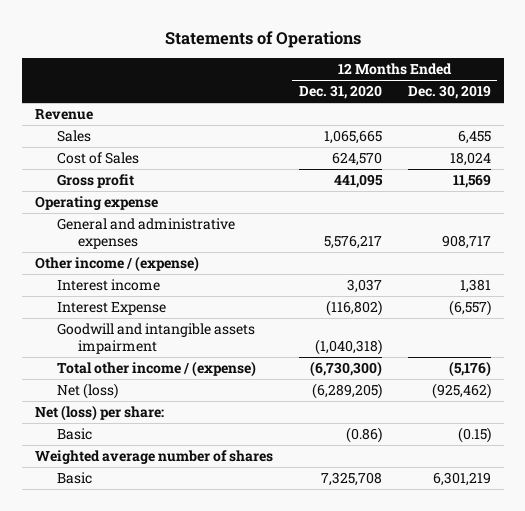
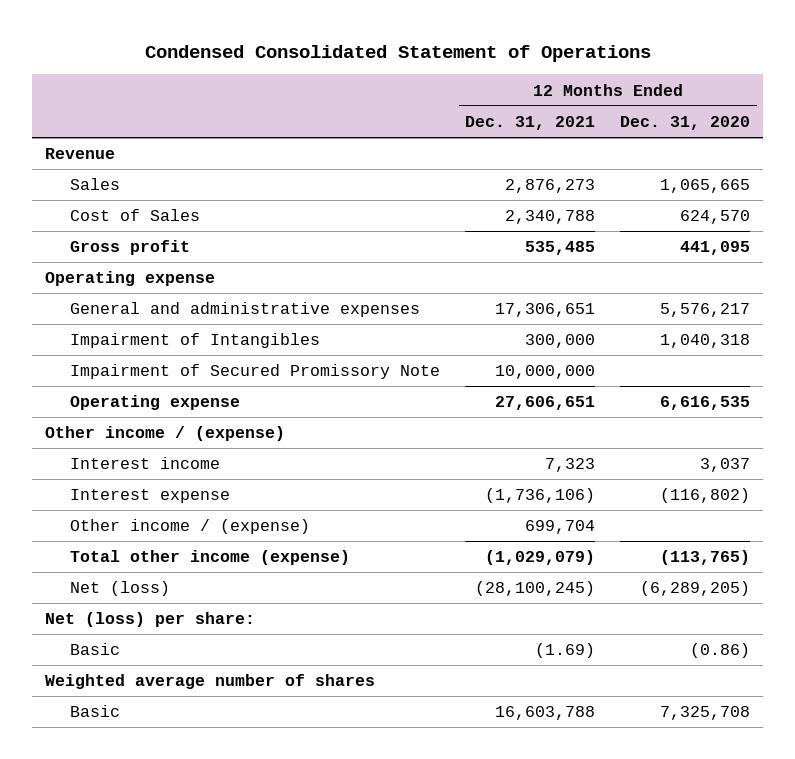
[164,30,361,48] Statements of Operations -> [144,44,651,62] Condensed Consolidated Statement of Operations
[407,85,491,100] Dec. 30, 2019 -> none
none -> [465,115,596,130] Dec. 31, 2021
none -> [69,333,320,349] Impairment of Intangibles
none -> [69,364,440,380] Impairment of Secured Promissory Note
none -> [69,395,240,411] Operating expense
[56,323,255,355] Goodwill and intangible assets impairment -> none
[56,302,166,316] Interest Expense -> [69,489,230,504] Interest expense
none -> [69,519,310,535] Other income / (expense)
[56,361,256,378] Total other income / (expense) -> [69,550,350,566] Total other income (expense)
[309,361,382,378] (6,730,300) -> [660,550,751,566] (113,765)

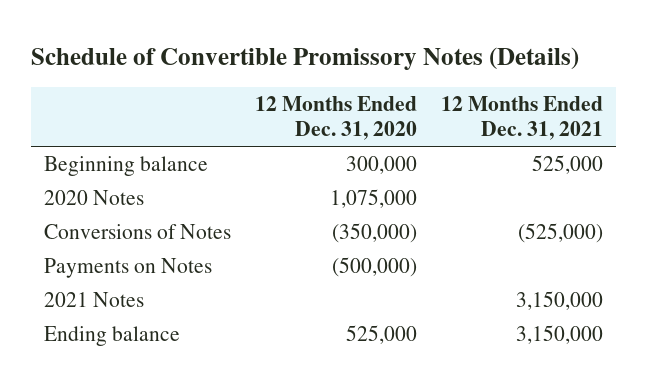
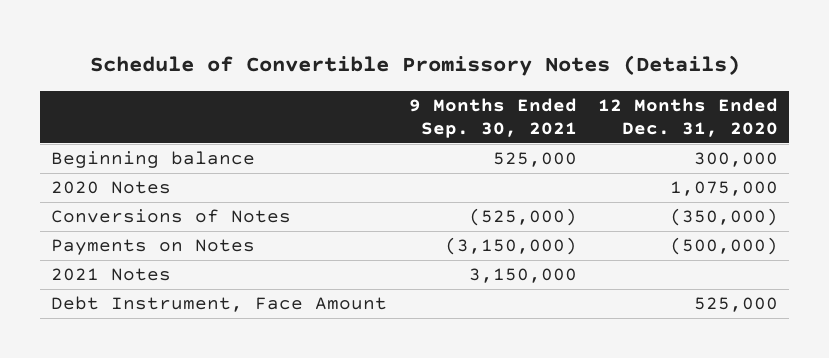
[441,95,604,141] 12 Months Ended Dec. 31, 2021 -> none
none -> [408,97,577,139] 9 Months Ended Sep. 30, 2021
[43,326,180,347] Ending balance -> [51,296,388,313] Debt Instrument, Face Amount

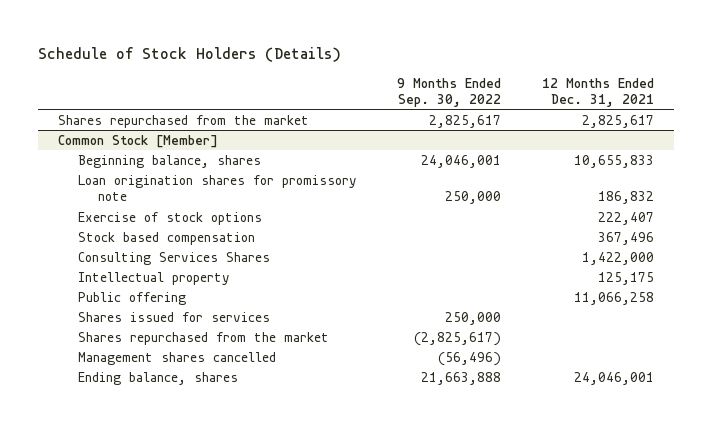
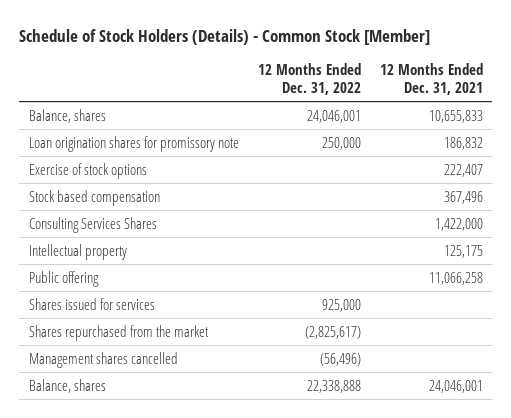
[37,47,341,63] Schedule of Stock Holders (Details) -> [19,28,431,45] Schedule of Stock Holders (Details) - Common Stock [Member]
[397,77,502,107] 9 Months Ended Sep. 30, 2022 -> none
none -> [257,62,361,95] 12 Months Ended Dec. 31, 2022
[58,114,310,128] Shares repurchased from the market -> none
[58,134,219,148] Common Stock [Member] -> none
[78,154,262,168] Beginning balance, shares -> [28,108,106,123] Balance, shares
[78,371,239,385] Ending balance, shares -> [28,378,106,393] Balance, shares

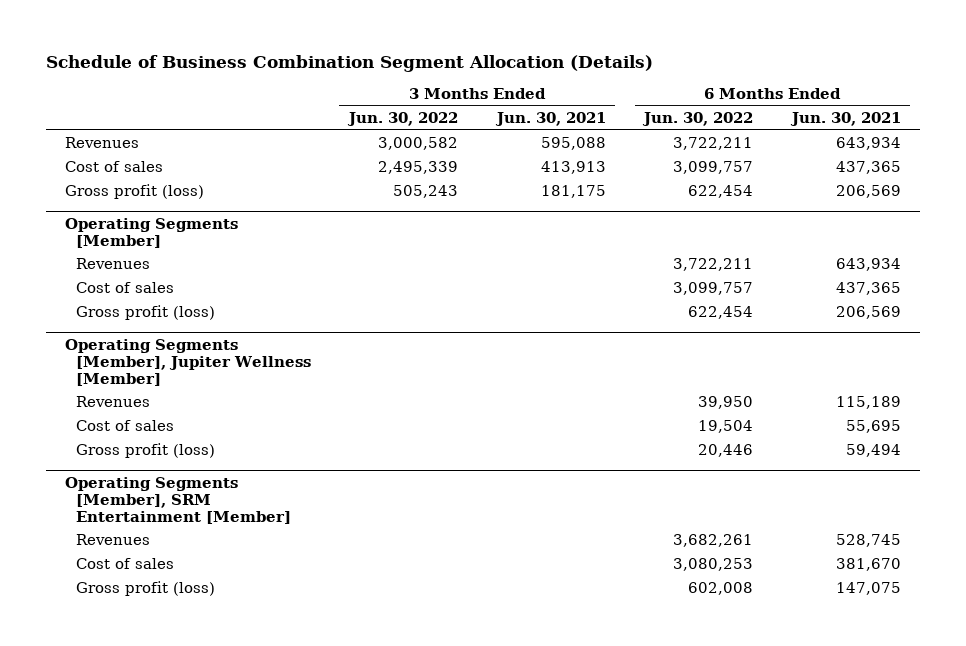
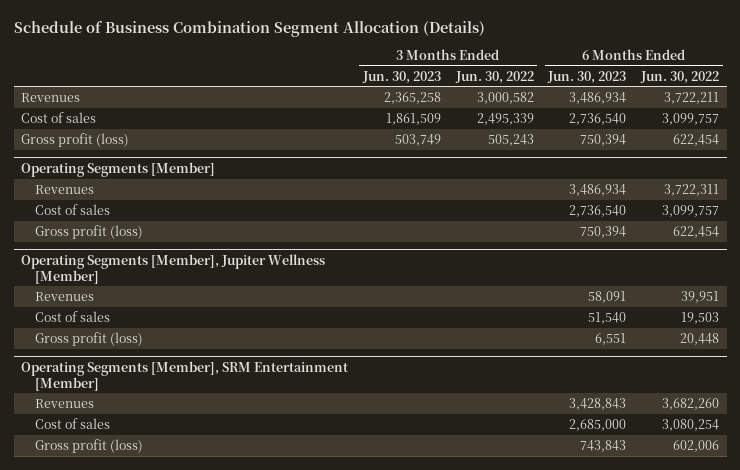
[494,111,606,126] Jun. 30, 2021 -> none
[789,111,901,126] Jun. 30, 2021 -> none
none -> [361,70,441,84] Jun. 30, 2023
none -> [547,70,627,84] Jun. 30, 2023
[673,258,754,272] 3,722,211 -> [664,183,720,196] 3,722,311
[698,396,754,410] 39,950 -> [681,290,720,303] 39,951
[698,420,754,434] 19,504 -> [681,311,720,324] 19,503
[698,444,754,458] 20,446 -> [680,332,720,345] 20,448
[673,534,754,548] 3,682,261 -> [662,397,720,410] 3,682,260
[673,558,754,572] 3,080,253 -> [662,418,720,431] 3,080,254
[688,582,754,596] 602,008 -> [673,439,720,452] 602,006

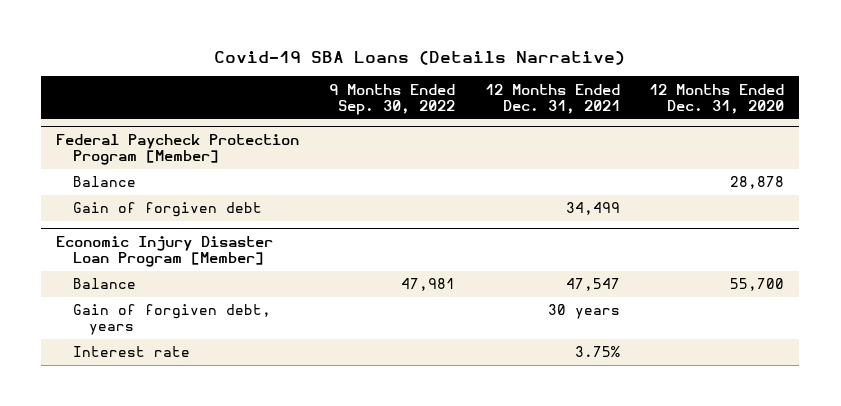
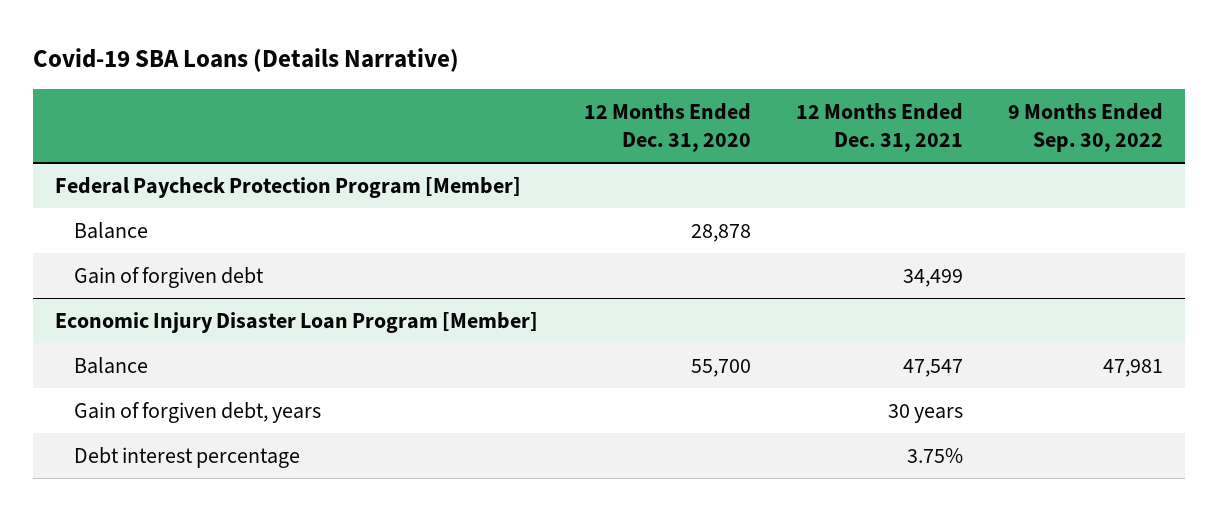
[72,346,190,358] Interest rate -> [74,446,301,468] Debt interest percentage

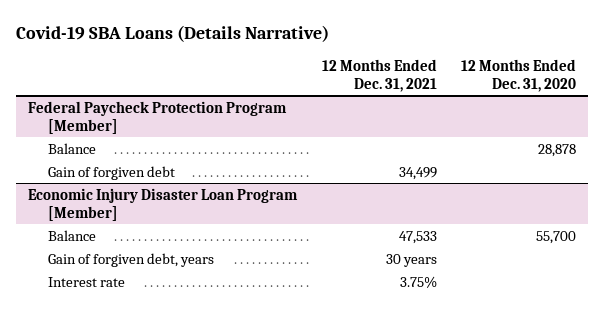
[1007,102,1163,152] 9 Months Ended Sep. 30, 2022 -> none
[902,358,963,377] 47,547 -> [398,230,437,244] 47,533
[74,446,301,468] Debt interest percentage -> [47,276,125,287] Interest rate

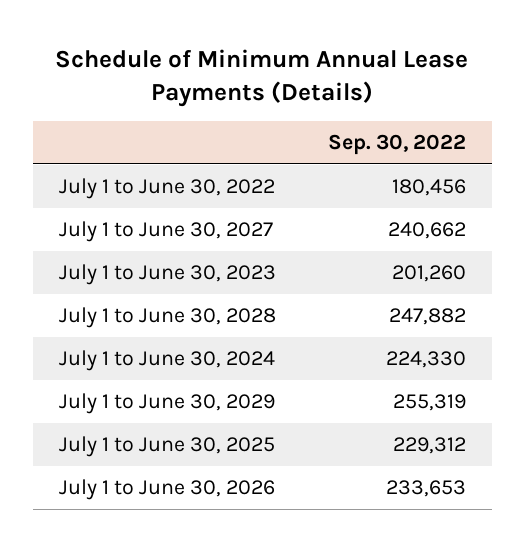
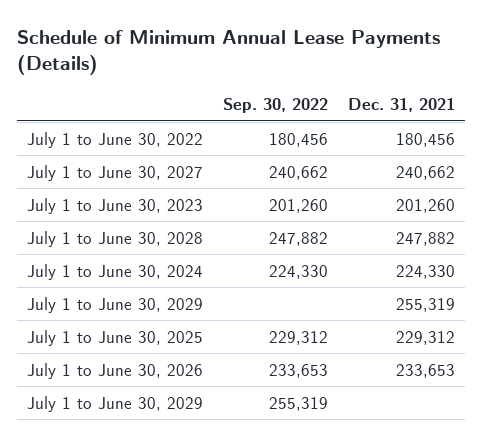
none -> [348,97,456,112] Dec. 31, 2021
none -> [27,296,204,313] July 1 to June 30, 2029
[59,393,276,415] July 1 to June 30, 2029 -> [27,395,204,412] July 1 to June 30, 2029

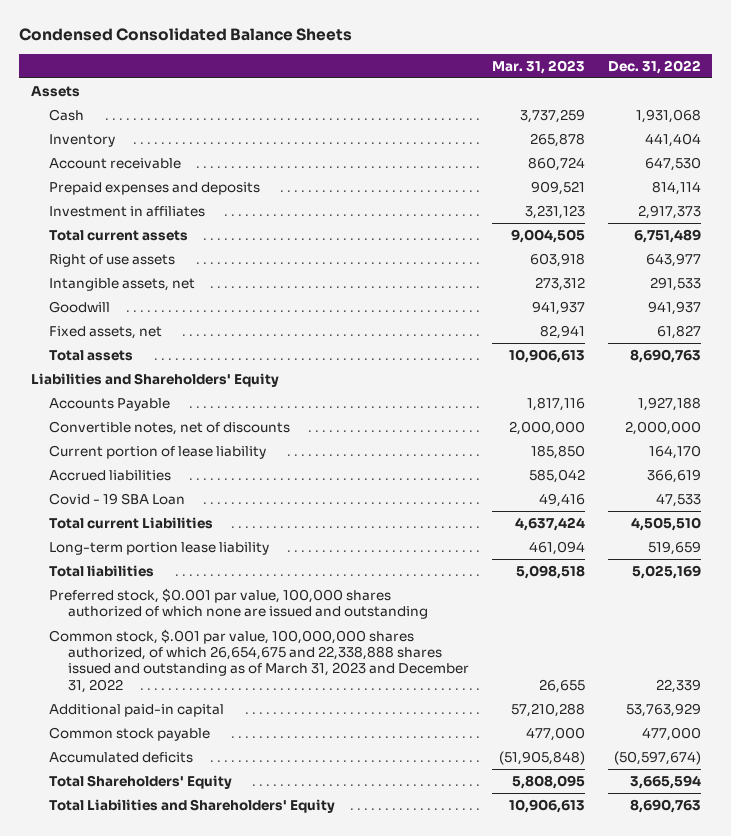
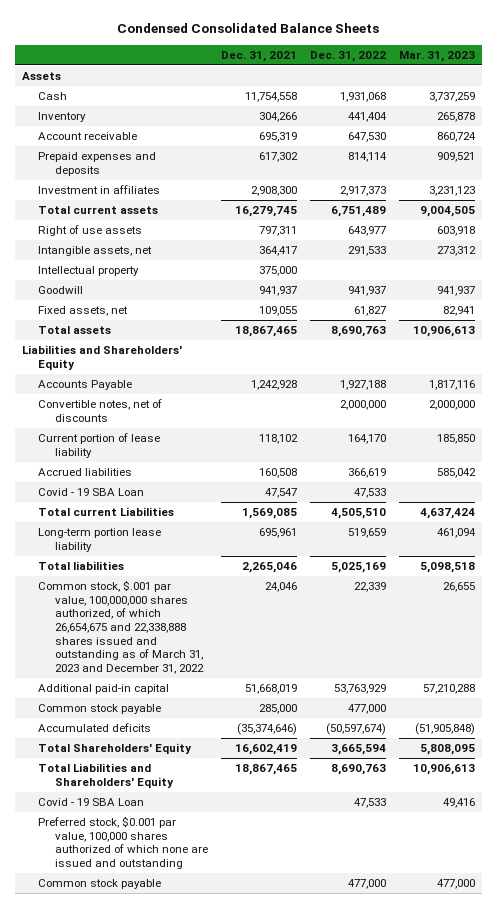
none -> [221,50,298,62] Dec. 31, 2021
none -> [38,266,140,277] Intellectual property
none -> [38,488,145,497] Covid - 19 SBA Loan
none -> [38,704,162,715] Common stock payable
[49,493,186,506] Covid - 19 SBA Loan -> [38,798,145,807] Covid - 19 SBA Loan
[49,588,429,620] Preferred stock, $0.001 par value, 100,000 shares authorized of which none are issued and outstanding -> [38,816,209,870] Preferred stock, $0.001 par value, 100,000 shares authorized of which none are issued and outstanding
[49,727,211,742] Common stock payable -> [38,879,162,890] Common stock payable

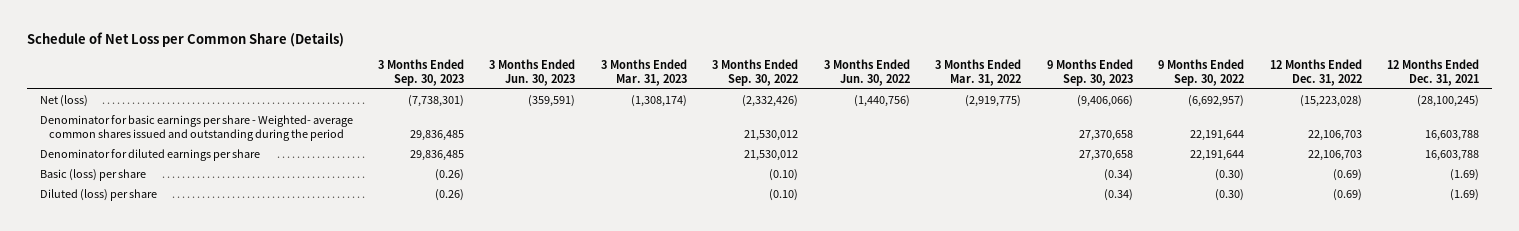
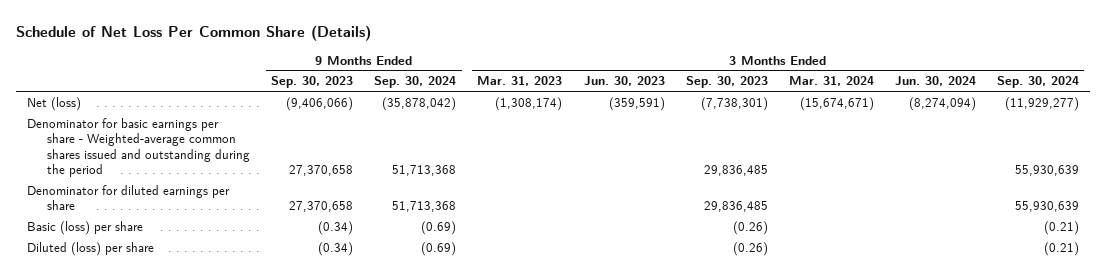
[26,32,344,48] Schedule of Net Loss per Common Share (Details) -> [16,24,372,41] Schedule of Net Loss Per Common Share (Details)
[712,59,799,86] 3 Months Ended Sep. 30, 2022 -> none
[823,59,910,86] 3 Months Ended Jun. 30, 2022 -> none
[935,59,1022,86] 3 Months Ended Mar. 31, 2022 -> none
[1158,59,1245,86] 9 Months Ended Sep. 30, 2022 -> none
[1269,59,1362,86] 12 Months Ended Dec. 31, 2022 -> none
[1387,59,1480,86] 12 Months Ended Dec. 31, 2021 -> none
none -> [374,76,457,89] Sep. 30, 2024
none -> [788,76,874,87] Mar. 31, 2024
none -> [895,76,977,87] Jun. 30, 2024
none -> [997,76,1080,89] Sep. 30, 2024
[39,115,353,141] Denominator for basic earnings per share - Weighted- average common shares issued and outstanding during the period -> [26,117,250,178] Denominator for basic earnings per share - Weighted-average common shares issued and outstanding during the period

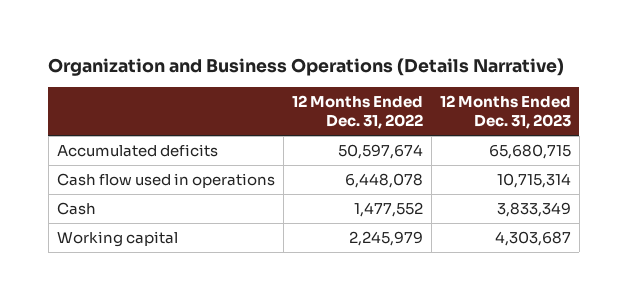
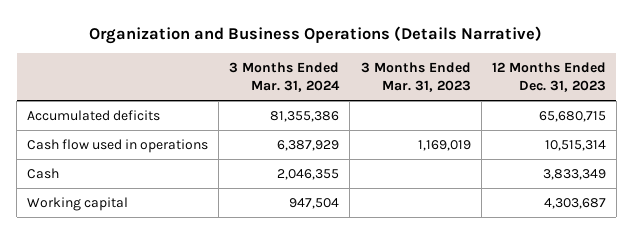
[291,95,423,129] 12 Months Ended Dec. 31, 2022 -> none
none -> [229,61,341,92] 3 Months Ended Mar. 31, 2024
none -> [360,61,471,92] 3 Months Ended Mar. 31, 2023
[496,173,571,189] 10,715,314 -> [544,140,606,152] 10,515,314

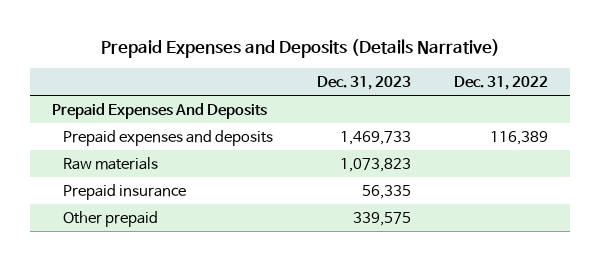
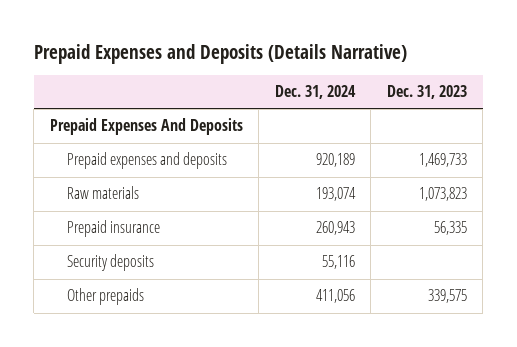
[454,75,549,90] Dec. 31, 2022 -> none
none -> [274,85,356,100] Dec. 31, 2024
none -> [66,254,154,272] Security deposits
[62,211,158,228] Other prepaid -> [66,288,144,306] Other prepaids

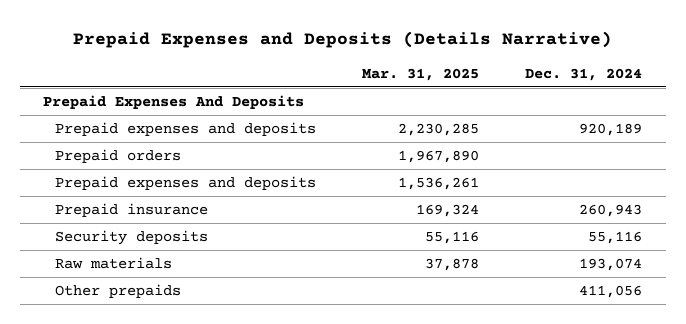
[386,85,467,100] Dec. 31, 2023 -> none
none -> [362,67,480,81] Mar. 31, 2025
none -> [54,148,181,163] Prepaid orders
none -> [54,175,316,190] Prepaid expenses and deposits
[66,186,139,200] Raw materials -> [54,256,172,269] Raw materials

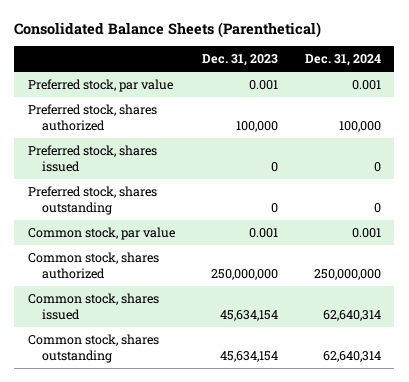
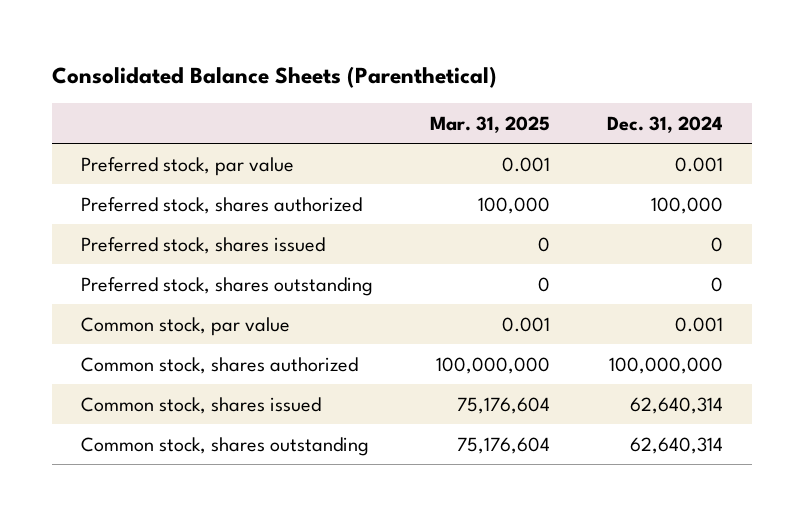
[201,54,278,67] Dec. 31, 2023 -> none
none -> [429,115,550,133] Mar. 31, 2025
[313,268,381,280] 250,000,000 -> [609,356,724,374] 100,000,000

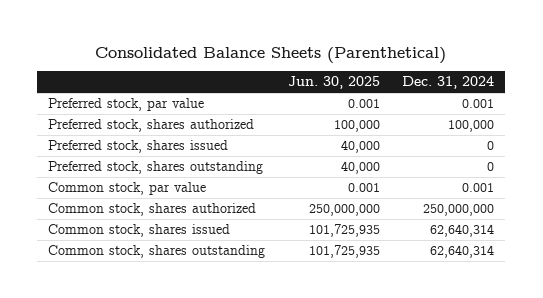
[429,115,550,133] Mar. 31, 2025 -> none
none -> [287,76,380,90] Jun. 30, 2025
[609,356,724,374] 100,000,000 -> [423,203,495,216] 250,000,000

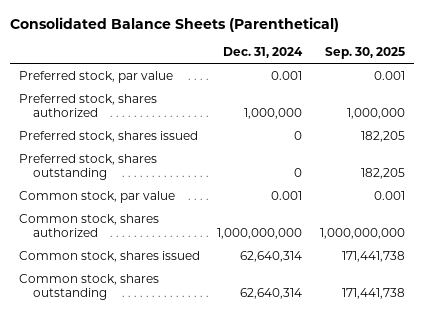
[287,76,380,90] Jun. 30, 2025 -> none
none -> [325,47,406,60] Sep. 30, 2025
[448,119,495,132] 100,000 -> [244,108,303,120] 1,000,000
[423,203,495,216] 250,000,000 -> [217,228,303,240] 1,000,000,000

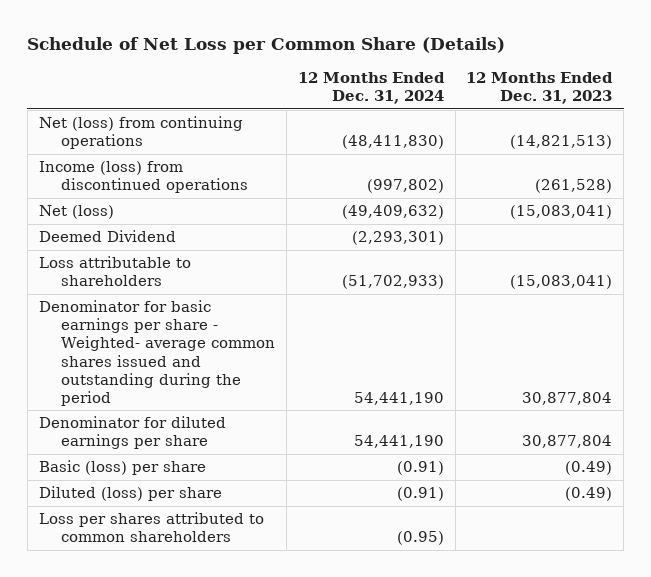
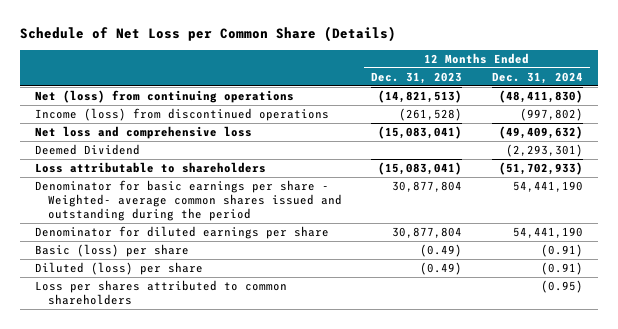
[38,205,114,220] Net (loss) -> [34,126,252,140] Net loss and comprehensive loss

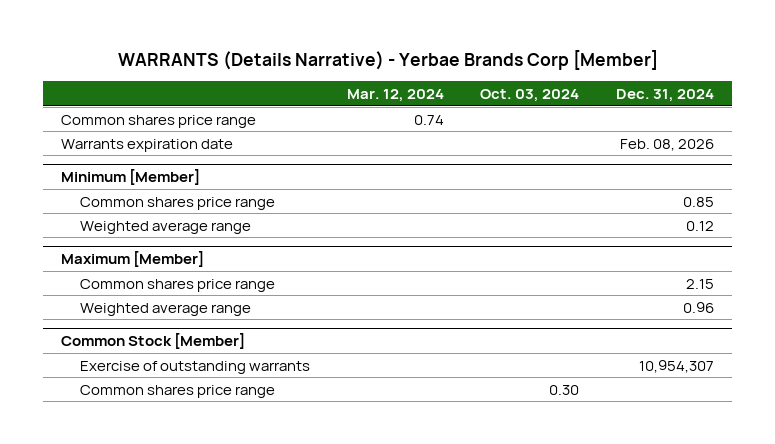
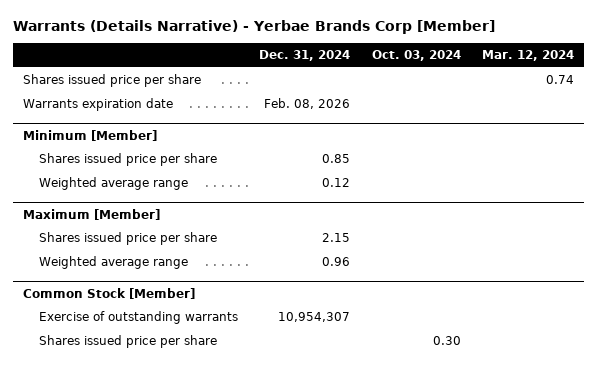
[117,50,658,71] WARRANTS (Details Narrative) - Yerbae Brands Corp [Member] -> [12,20,495,35] Warrants (Details Narrative) - Yerbae Brands Corp [Member]
[61,114,257,128] Common shares price range -> [23,74,202,88] Shares issued price per share
[80,196,276,210] Common shares price range -> [39,153,218,167] Shares issued price per share
[80,278,276,292] Common shares price range -> [39,232,218,246] Shares issued price per share
[80,384,276,398] Common shares price range -> [39,335,218,349] Shares issued price per share

